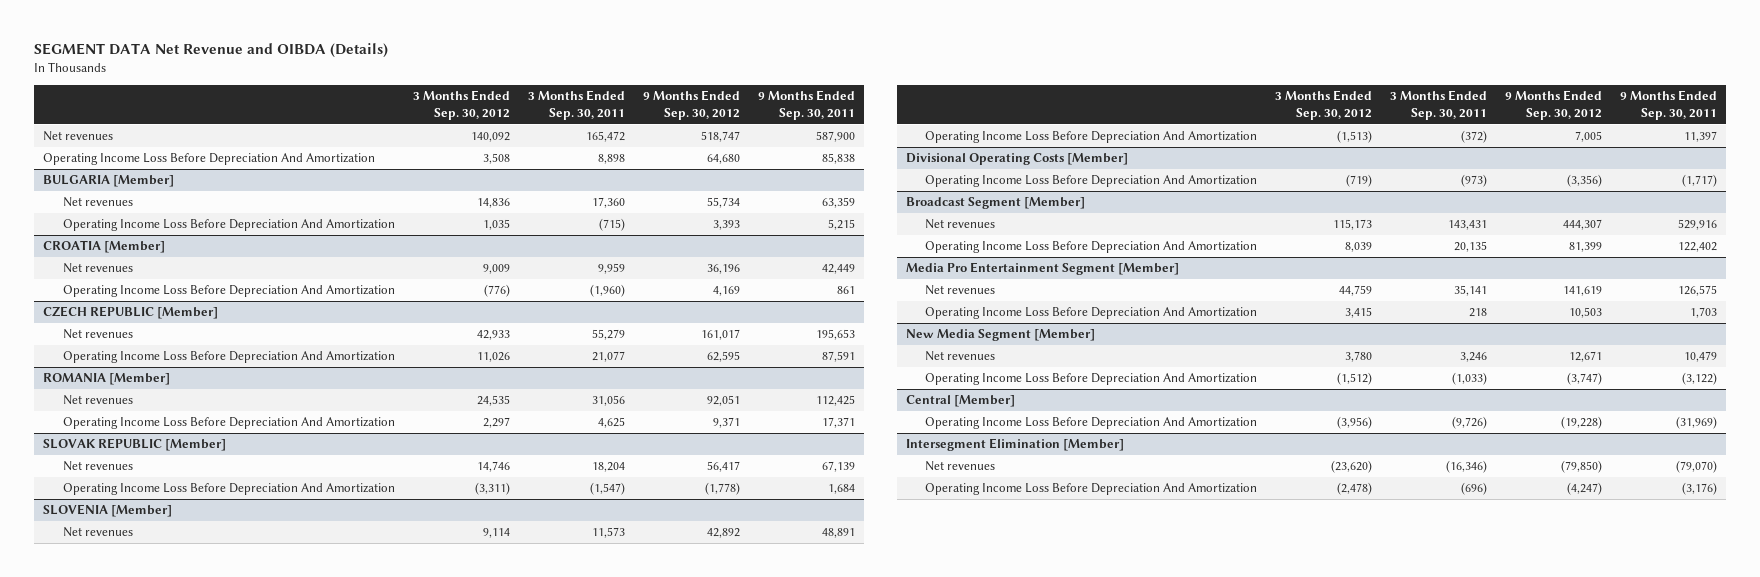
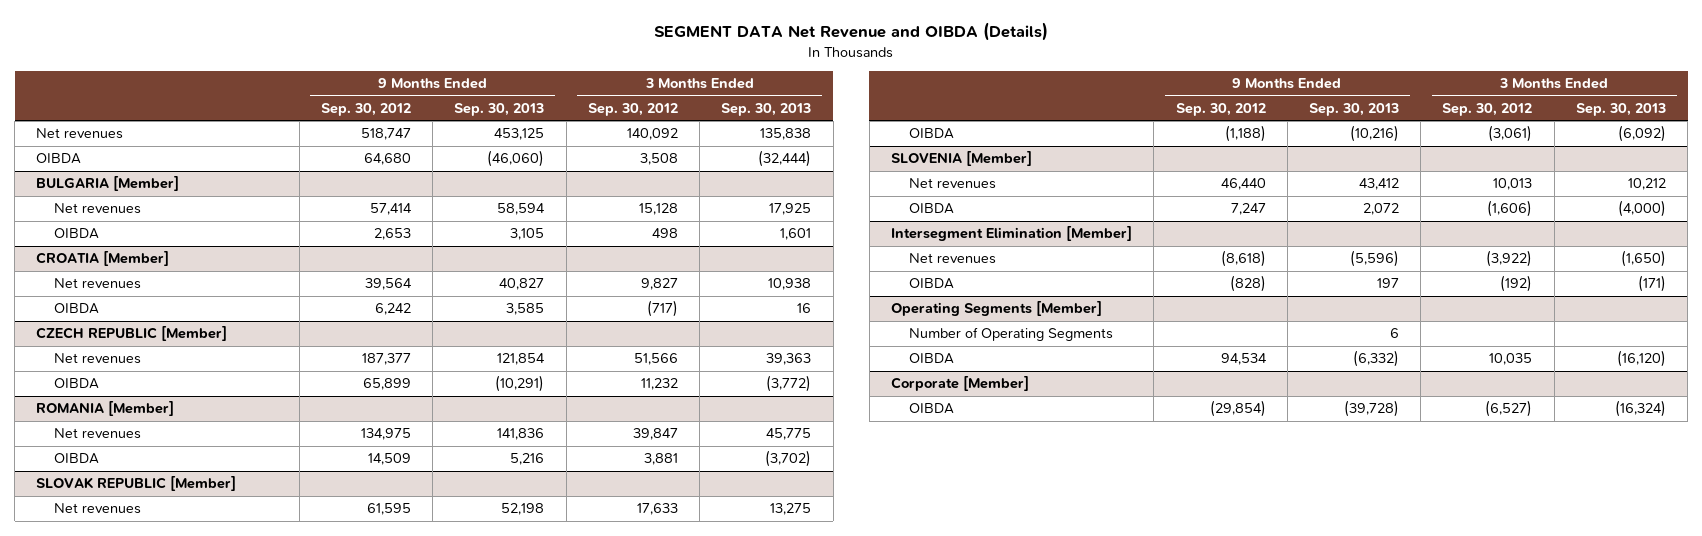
[527,90,625,121] 3 Months Ended Sep. 30, 2011 -> none
[757,90,855,121] 9 Months Ended Sep. 30, 2011 -> none
none -> [454,103,545,117] Sep. 30, 2013
none -> [721,103,812,117] Sep. 30, 2013
[42,153,375,166] Operating Income Loss Before Depreciation And Amortization -> [36,153,82,165] OIBDA
[62,219,395,232] Operating Income Loss Before Depreciation And Amortization -> none
[476,198,510,209] 14,836 -> [638,203,678,216] 15,128
[706,197,740,209] 55,734 -> [369,203,412,216] 57,414
none -> [54,228,100,240] OIBDA
[62,285,395,298] Operating Income Loss Before Depreciation And Amortization -> none
[482,264,510,275] 9,009 -> [640,278,678,291] 9,827
[706,264,740,275] 36,196 -> [364,278,412,291] 39,564
none -> [54,303,100,315] OIBDA
[62,351,395,364] Operating Income Loss Before Depreciation And Amortization -> none
[476,330,510,341] 42,933 -> [633,353,678,366] 51,566
[700,329,740,341] 161,017 -> [361,353,411,366] 187,377
none -> [54,378,100,390] OIBDA
[62,417,395,430] Operating Income Loss Before Depreciation And Amortization -> none
[476,395,510,407] 24,535 -> [632,428,678,441] 39,847
[706,395,740,407] 92,051 -> [360,428,411,441] 134,975
none -> [54,453,100,465] OIBDA
[62,483,395,496] Operating Income Loss Before Depreciation And Amortization -> none
[476,461,510,473] 14,746 -> [636,503,678,516] 17,633
[706,461,740,473] 56,417 -> [366,503,411,516] 61,595
none -> [908,128,954,140] OIBDA
[925,131,1258,144] Operating Income Loss Before Depreciation And Amortization -> none
[905,153,1128,166] Divisional Operating Costs [Member] -> none
[925,175,1258,188] Operating Income Loss Before Depreciation And Amortization -> none
[905,197,1085,210] Broadcast Segment [Member] -> none
[925,219,996,230] Net revenues -> none
[925,241,1258,254] Operating Income Loss Before Depreciation And Amortization -> none
[905,262,1179,276] Media Pro Entertainment Segment [Member] -> none
[925,285,996,296] Net revenues -> none
[925,307,1258,320] Operating Income Loss Before Depreciation And Amortization -> none
[905,329,1095,342] New Media Segment [Member] -> none
[925,351,996,362] Net revenues -> none
[925,373,1258,386] Operating Income Loss Before Depreciation And Amortization -> none
[905,395,1015,408] Central [Member] -> none
[925,417,1258,430] Operating Income Loss Before Depreciation And Amortization -> none
[482,528,510,539] 9,114 -> [1493,178,1533,191] 10,013
[706,528,740,539] 42,892 -> [1220,178,1266,191] 46,440
none -> [908,203,954,215] OIBDA
[925,483,1258,496] Operating Income Loss Before Depreciation And Amortization -> none
[1331,460,1373,474] (23,620) -> [1486,250,1533,268] (3,922)
[1561,460,1603,474] (79,850) -> [1220,250,1266,268] (8,618)
none -> [908,278,954,290] OIBDA
none -> [891,301,1103,317] Operating Segments [Member]
none -> [908,327,1113,342] Number of Operating Segments
none -> [908,353,954,365] OIBDA
none -> [891,376,1030,392] Corporate [Member]
none -> [908,403,954,415] OIBDA

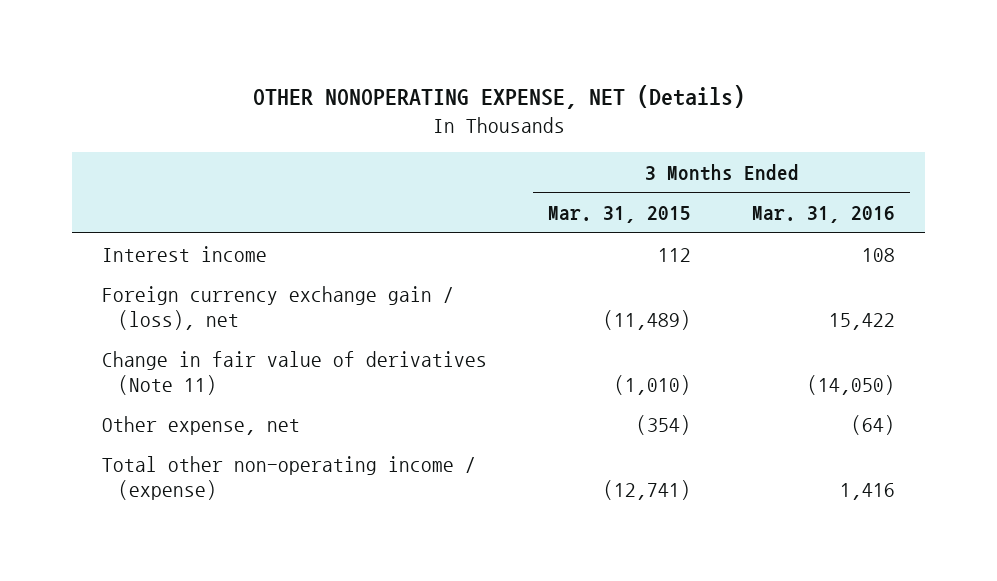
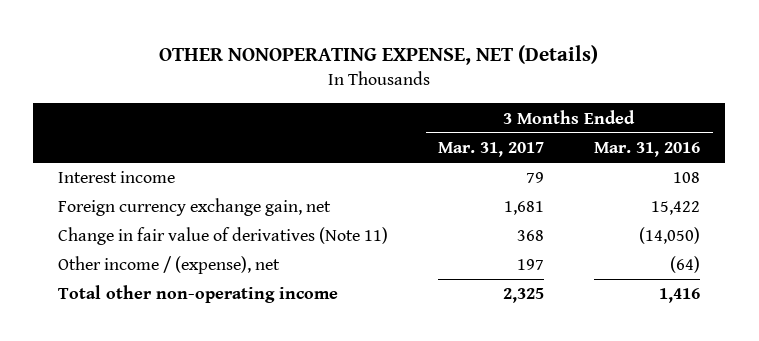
[548,206,692,224] Mar. 31, 2015 -> none
none -> [438,141,545,157] Mar. 31, 2017
[102,285,455,330] Foreign currency exchange gain / (loss), net -> [58,198,332,217] Foreign currency exchange gain, net
[102,415,301,435] Other expense, net -> [58,256,281,275] Other income / (expense), net
[102,455,477,500] Total other non-operating income / (expense) -> [58,285,339,304] Total other non-operating income

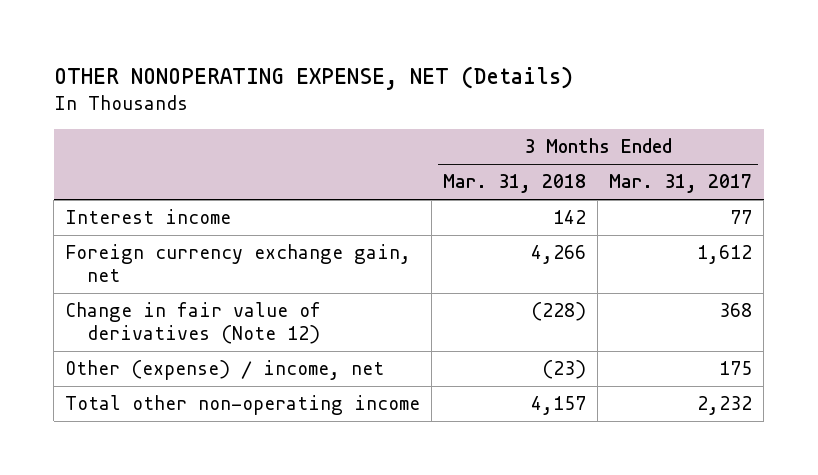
[594,141,701,157] Mar. 31, 2016 -> none
none -> [443,174,587,194] Mar. 31, 2018
[526,172,545,184] 79 -> [730,210,753,225] 77
[504,201,545,216] 1,681 -> [697,245,753,265] 1,612
[58,227,389,246] Change in fair value of derivatives (Note 11) -> [65,302,322,344] Change in fair value of derivatives (Note 12)
[58,256,281,275] Other income / (expense), net -> [65,360,385,381] Other (expense) / income, net
[517,259,545,271] 197 -> [719,361,753,376] 175
[503,288,545,304] 2,325 -> [697,396,753,416] 2,232

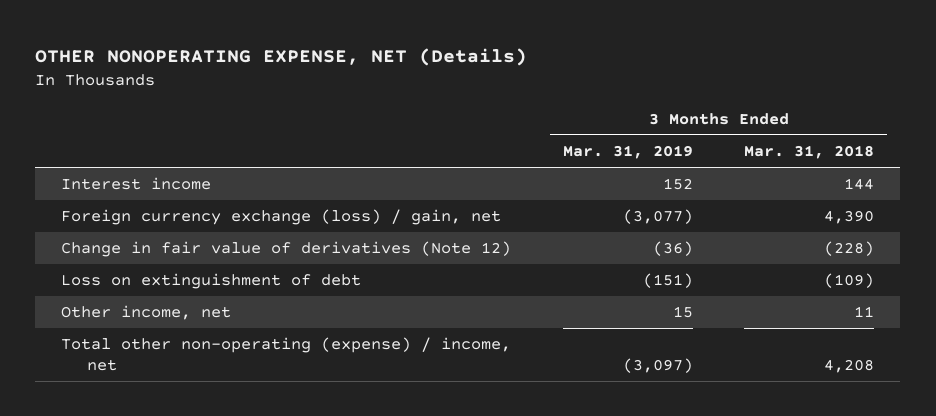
[609,174,753,194] Mar. 31, 2017 -> none
none -> [562,144,693,159] Mar. 31, 2019
[553,210,587,225] 142 -> [844,178,875,191] 144
[65,244,412,282] Foreign currency exchange gain, net -> [61,209,502,226] Foreign currency exchange (loss) / gain, net
[531,245,587,265] 4,266 -> [824,210,875,225] 4,390
none -> [61,273,362,290] Loss on extinguishment of debt
[65,360,385,381] Other (expense) / income, net -> [61,305,232,321] Other income, net
[542,360,587,380] (23) -> [854,306,875,318] 11
[65,395,421,416] Total other non-operating income -> [61,337,512,372] Total other non-operating (expense) / income, net
[531,396,587,416] 4,157 -> [824,359,875,374] 4,208

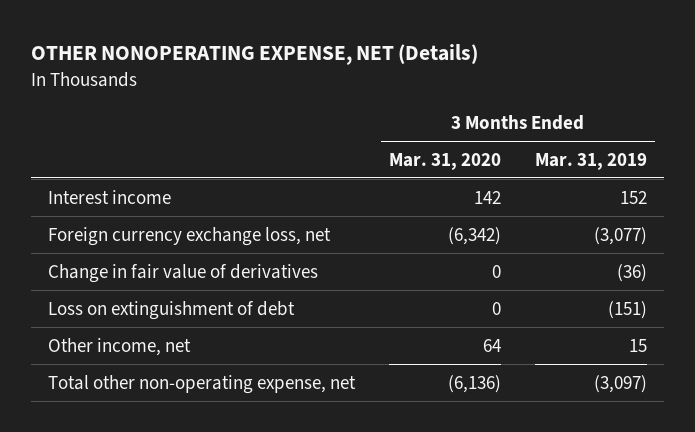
[744,144,875,159] Mar. 31, 2018 -> none
none -> [389,152,502,170] Mar. 31, 2020
[61,209,502,226] Foreign currency exchange (loss) / gain, net -> [48,226,332,246] Foreign currency exchange loss, net
[61,241,512,258] Change in fair value of derivatives (Note 12) -> [48,263,319,283] Change in fair value of derivatives
[61,337,512,372] Total other non-operating (expense) / income, net -> [48,374,357,394] Total other non-operating expense, net

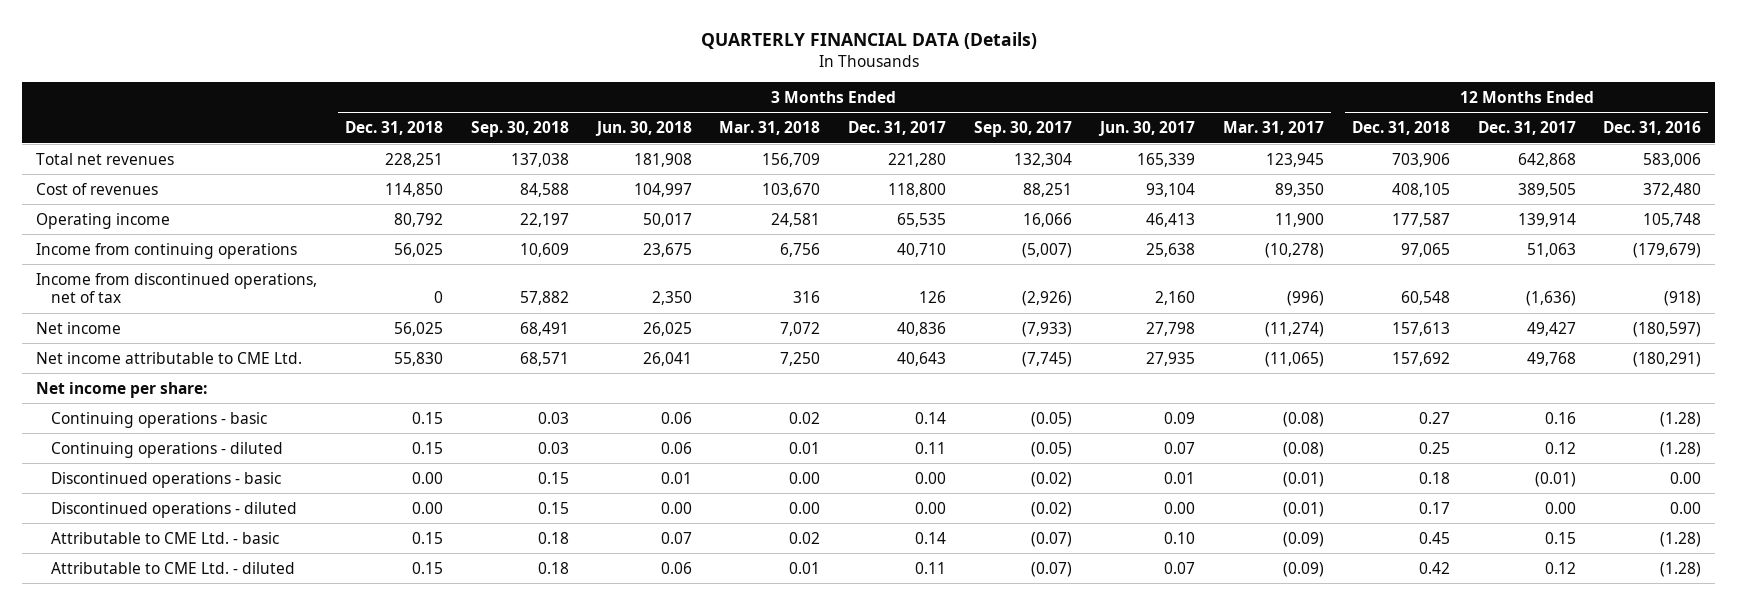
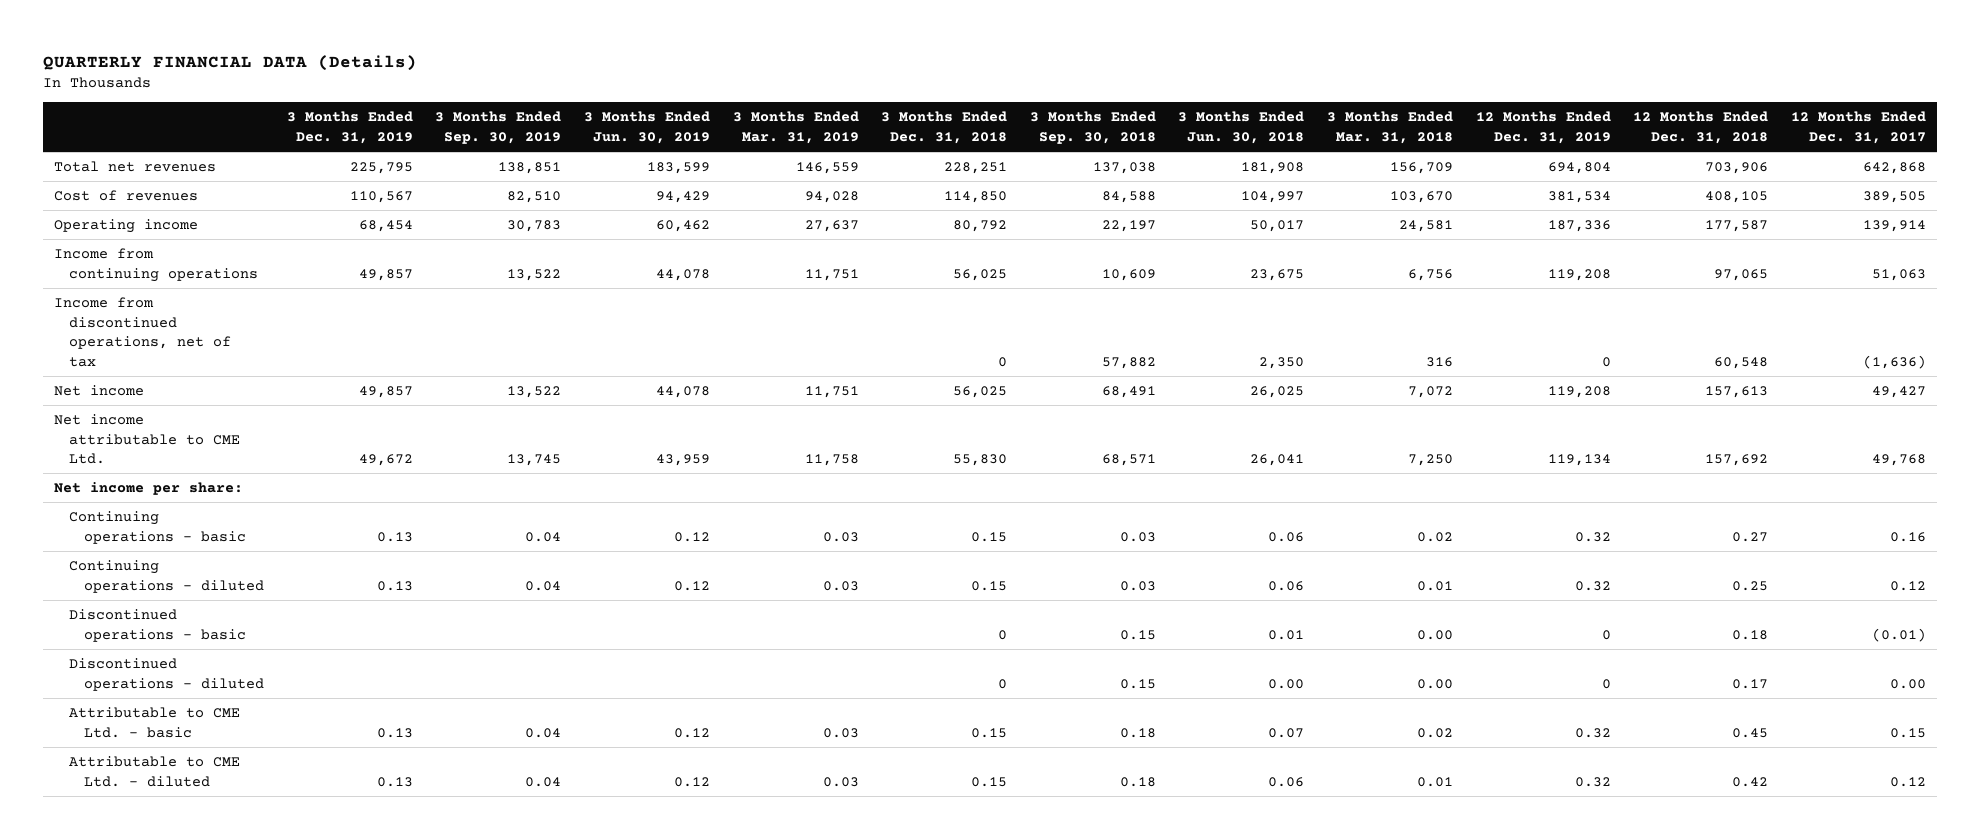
[848,121,947,136] Dec. 31, 2017 -> none
[974,121,1073,138] Sep. 30, 2017 -> none
[1097,121,1195,137] Jun. 30, 2017 -> none
[1222,121,1324,136] Mar. 31, 2017 -> none
[1603,121,1702,136] Dec. 31, 2016 -> none
none -> [286,111,413,144] 3 Months Ended Dec. 31, 2019
none -> [435,111,562,144] 3 Months Ended Sep. 30, 2019
none -> [583,111,710,144] 3 Months Ended Jun. 30, 2019
none -> [732,111,859,144] 3 Months Ended Mar. 31, 2019
none -> [1475,111,1611,144] 12 Months Ended Dec. 31, 2019
[411,471,443,484] 0.00 -> [998,629,1008,640] 0
[411,501,443,514] 0.00 -> [998,678,1008,689] 0

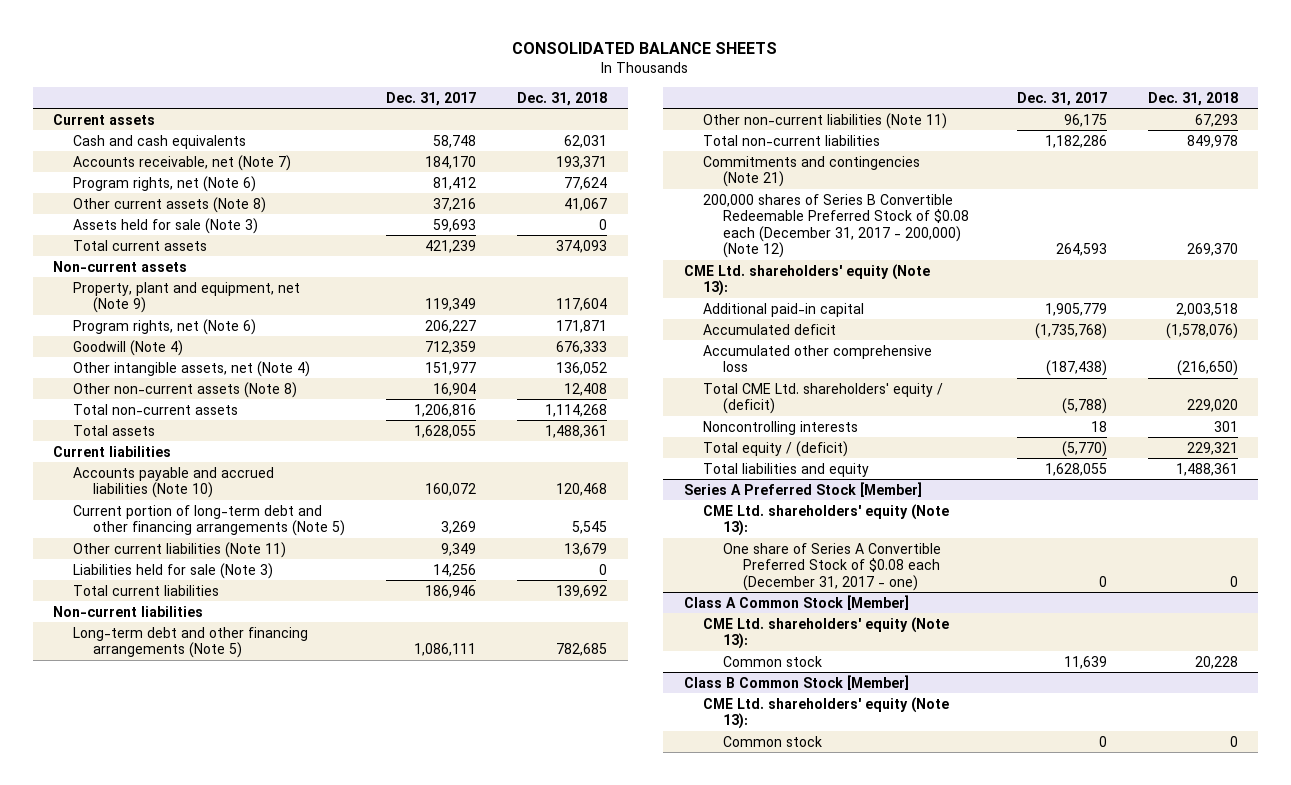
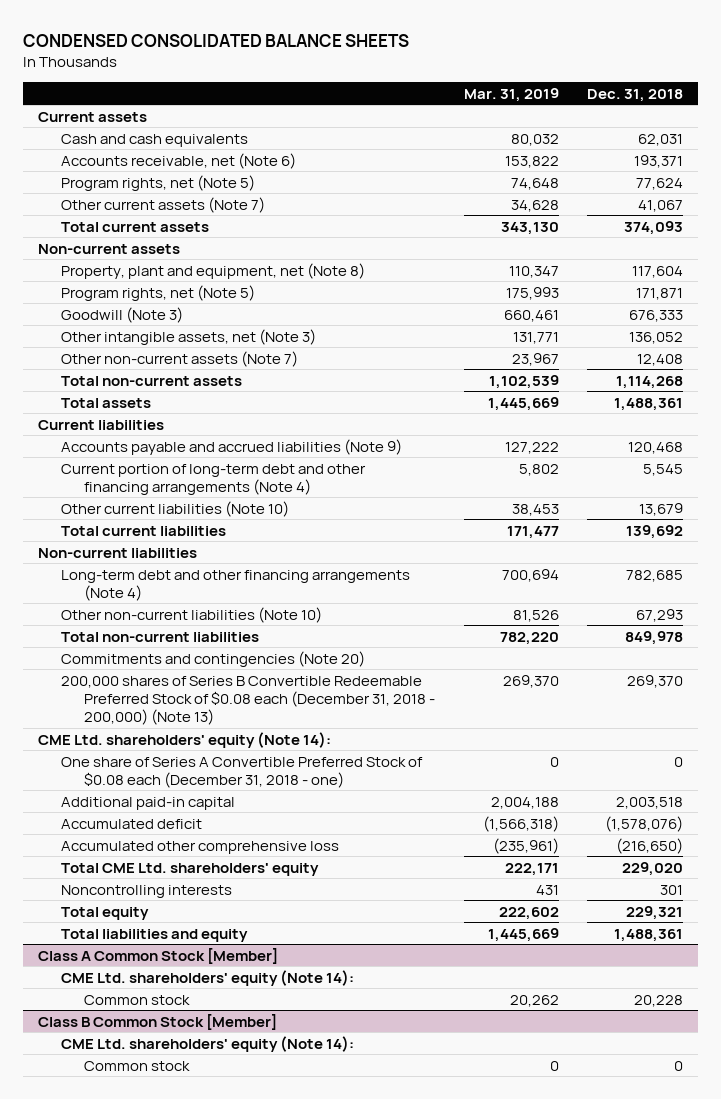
[512,42,778,55] CONSOLIDATED BALANCE SHEETS -> [23,33,410,47] CONDENSED CONSOLIDATED BALANCE SHEETS
[386,91,477,106] Dec. 31, 2017 -> none
none -> [463,87,559,102] Mar. 31, 2019
[73,217,259,234] Assets held for sale (Note 3) -> none
[73,154,292,171] Accounts receivable, net (Note 7) -> [60,152,296,169] Accounts receivable, net (Note 6)
[73,175,257,192] Program rights, net (Note 6) -> [60,174,255,191] Program rights, net (Note 5)
[73,196,267,213] Other current assets (Note 8) -> [60,196,265,213] Other current assets (Note 7)
[73,281,301,314] Property, plant and equipment, net (Note 9) -> [60,262,365,279] Property, plant and equipment, net (Note 8)
[73,318,257,335] Program rights, net (Note 6) -> [60,284,255,301] Program rights, net (Note 5)
[73,339,184,356] Goodwill (Note 4) -> [60,306,183,323] Goodwill (Note 3)
[73,360,311,377] Other intangible assets, net (Note 4) -> [60,328,316,345] Other intangible assets, net (Note 3)
[73,381,298,398] Other non-current assets (Note 8) -> [60,350,298,367] Other non-current assets (Note 7)
[73,562,274,579] Liabilities held for sale (Note 3) -> none
[73,466,275,499] Accounts payable and accrued liabilities (Note 10) -> [60,438,402,455] Accounts payable and accrued liabilities (Note 9)
[73,504,345,537] Current portion of long-term debt and other financing arrangements (Note 5) -> [60,463,366,495] Current portion of long-term debt and other financing arrangements (Note 4)
[73,541,287,558] Other current liabilities (Note 11) -> [60,500,289,517] Other current liabilities (Note 10)
[73,626,309,659] Long-term debt and other financing arrangements (Note 5) -> [60,569,410,601] Long-term debt and other financing arrangements (Note 4)
[703,112,948,129] Other non-current liabilities (Note 11) -> [60,606,322,623] Other non-current liabilities (Note 10)
[703,155,921,188] Commitments and contingencies (Note 21) -> [60,650,365,667] Commitments and contingencies (Note 20)
[703,193,970,259] 200,000 shares of Series B Convertible Redeemable Preferred Stock of $0.08 each (December 31, 2017 - 200,000) (Note 12) -> [60,675,436,725] 200,000 shares of Series B Convertible Redeemable Preferred Stock of $0.08 each (December 31, 2018 - 200,000) (Note 13)
[683,263,930,297] CME Ltd. shareholders' equity (Note 13): -> [37,731,331,748] CME Ltd. shareholders' equity (Note 14):
none -> [60,756,423,788] One share of Series A Convertible Preferred Stock of $0.08 each (December 31, 2018 - one)
[703,382,944,415] Total CME Ltd. shareholders' equity / (deficit) -> [60,862,319,876] Total CME Ltd. shareholders' equity
[703,440,849,457] Total equity / (deficit) -> [60,906,149,920] Total equity
[683,481,922,497] Series A Preferred Stock [Member] -> none
[703,503,950,537] CME Ltd. shareholders' equity (Note 13): -> none
[723,542,942,591] One share of Series A Convertible Preferred Stock of $0.08 each (December 31, 2017 - one) -> none
[703,616,950,650] CME Ltd. shareholders' equity (Note 13): -> [60,969,354,986] CME Ltd. shareholders' equity (Note 14):
[703,696,950,730] CME Ltd. shareholders' equity (Note 13): -> [60,1035,354,1052] CME Ltd. shareholders' equity (Note 14):

